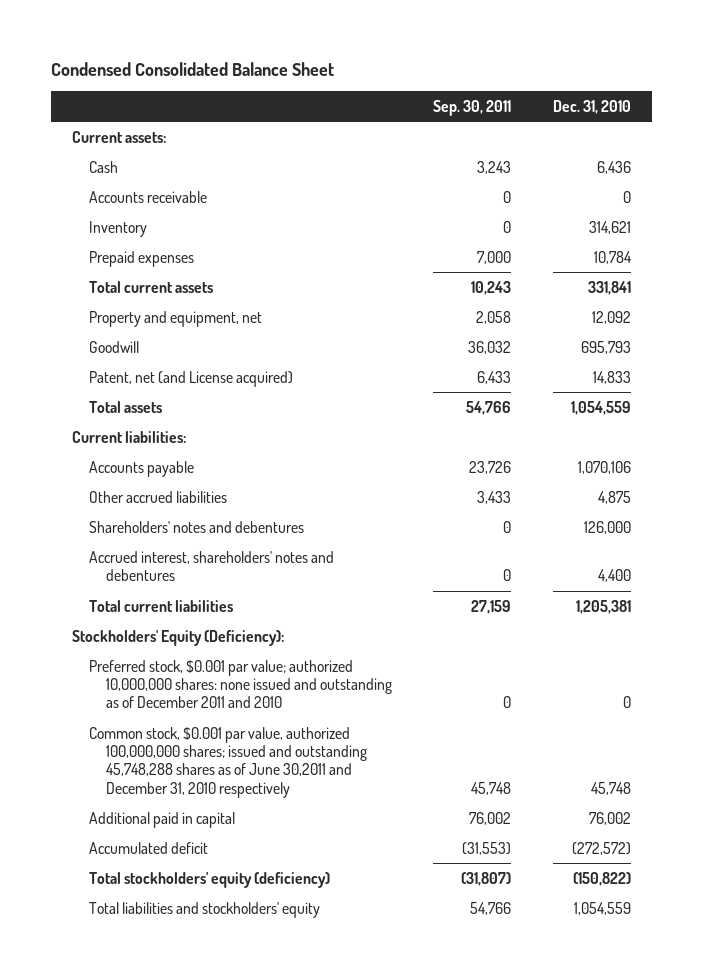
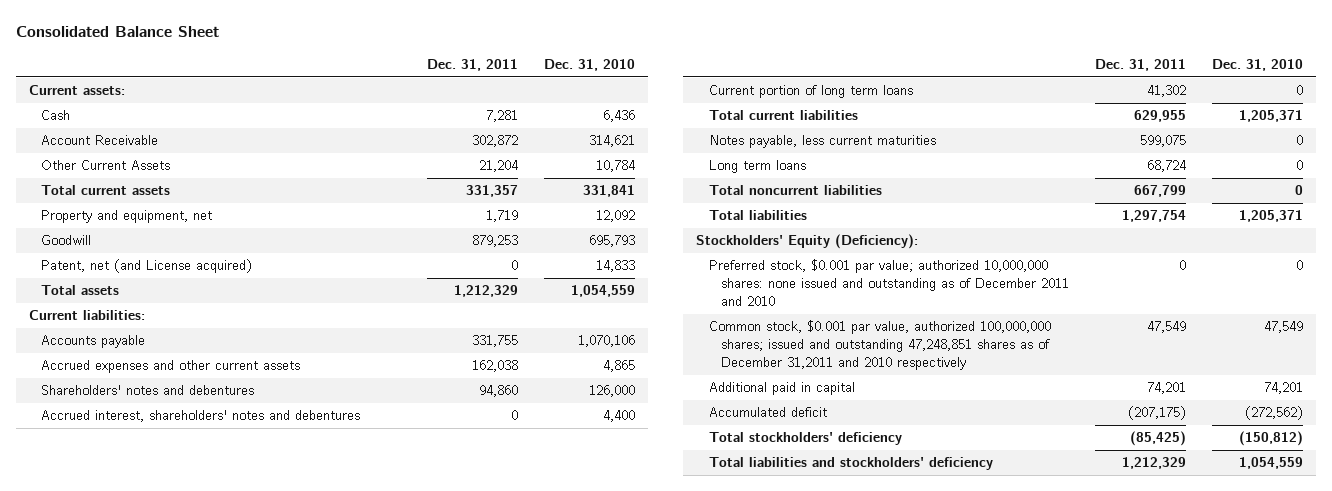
[51,61,335,76] Condensed Consolidated Balance Sheet -> [15,26,219,38] Consolidated Balance Sheet
[433,99,512,116] Sep. 30, 2011 -> none
none -> [427,58,519,71] Dec. 31, 2011
[88,220,147,237] Inventory -> none
[88,190,207,203] Accounts receivable -> [40,135,158,146] Account Receivable
[623,190,632,203] 0 -> [589,135,636,148] 314,621
[88,250,194,267] Prepaid expenses -> [40,160,170,171] Other Current Assets
[88,490,227,503] Other accrued liabilities -> [40,360,300,374] Accrued expenses and other current assets
[598,490,632,504] 4,875 -> [603,360,636,373] 4,865
none -> [708,85,913,99] Current portion of long term loans
[576,599,632,614] 1,205,381 -> [1238,110,1303,123] 1,205,371
none -> [708,135,936,149] Notes payable, less current maturities
none -> [708,160,806,174] Long term loans
none -> [708,185,882,196] Total noncurrent liabilities
none -> [708,210,807,221] Total liabilities
[88,726,367,798] Common stock, $0.001 par value, authorized 100,000,000 shares; issued and outstanding 45,748,288 shares as of June 30,2011 and December 31, 2010 respectively -> [708,320,1051,371] Common stock, $0.001 par value, authorized 100,000,000 shares; issued and outstanding 47,248,851 shares as of December 31,2011 and 2010 respectively
[591,781,632,795] 45,748 -> [1263,321,1303,334] 47,549
[589,811,632,825] 76,002 -> [1263,382,1303,395] 74,201
[572,841,632,855] (272,572) -> [1244,406,1303,421] (272,562)
[88,871,330,888] Total stockholders' equity (deficiency) -> [708,432,902,446] Total stockholders' deficiency
[573,871,632,886] (150,822) -> [1238,431,1303,447] (150,812)
[88,901,320,918] Total liabilities and stockholders' equity -> [708,457,993,471] Total liabilities and stockholders' deficiency

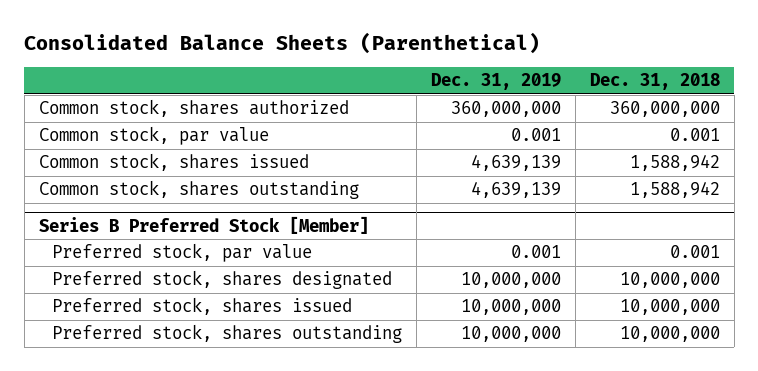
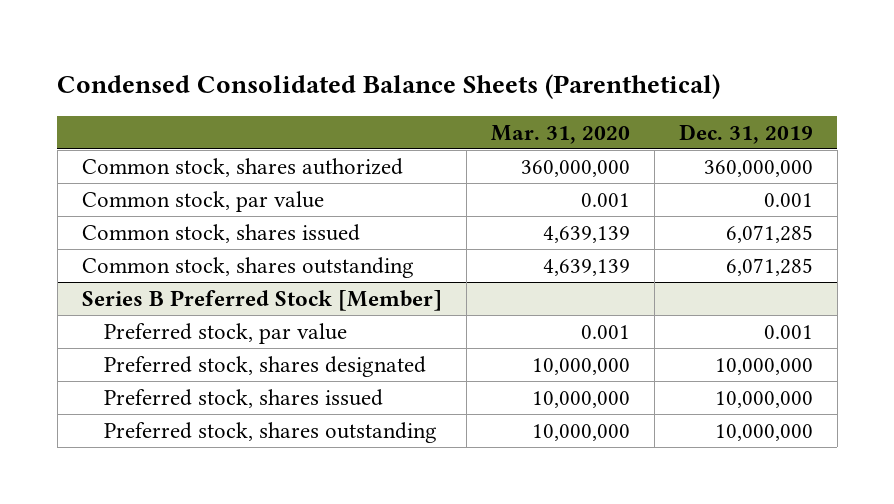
[24,32,541,55] Consolidated Balance Sheets (Parenthetical) -> [57,73,721,99] Condensed Consolidated Balance Sheets (Parenthetical)
[589,73,720,91] Dec. 31, 2018 -> none
none -> [490,124,630,144] Mar. 31, 2020
[470,154,561,172] 4,639,139 -> [725,224,813,243] 6,071,285
[470,181,561,199] 4,639,139 -> [725,257,813,276] 6,071,285

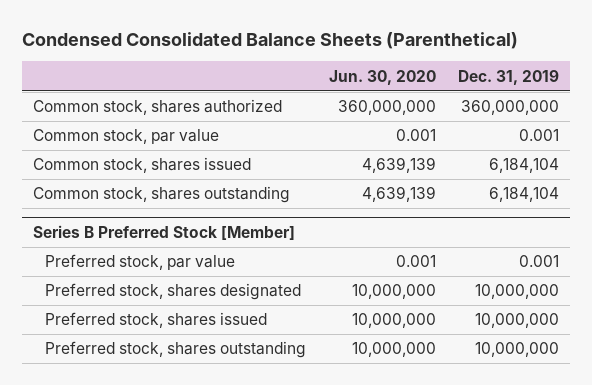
[490,124,630,144] Mar. 31, 2020 -> none
none -> [328,69,436,85] Jun. 30, 2020
[725,224,813,243] 6,071,285 -> [488,158,559,174] 6,184,104
[725,257,813,276] 6,071,285 -> [488,187,559,203] 6,184,104

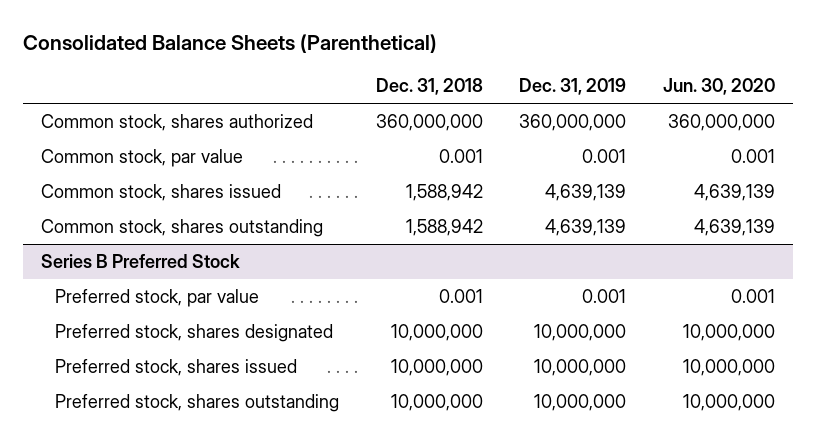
[21,31,518,49] Condensed Consolidated Balance Sheets (Parenthetical) -> [22,34,437,54] Consolidated Balance Sheets (Parenthetical)
none -> [375,78,483,96] Dec. 31, 2018
[488,158,559,174] 6,184,104 -> [545,184,627,202] 4,639,139
[488,187,559,203] 6,184,104 -> [545,219,627,237] 4,639,139
[32,224,295,240] Series B Preferred Stock [Member] -> [40,254,240,269] Series B Preferred Stock

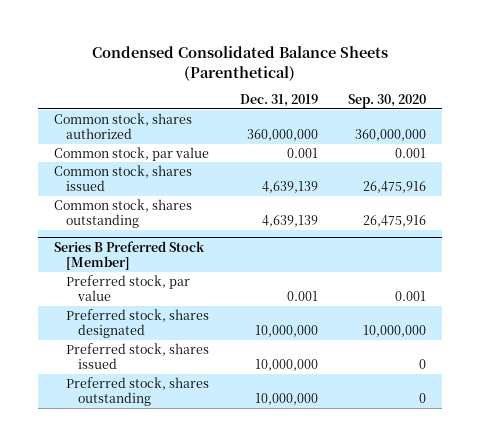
[22,34,437,54] Consolidated Balance Sheets (Parenthetical) -> [92,46,389,81] Condensed Consolidated Balance Sheets (Parenthetical)
[375,78,483,96] Dec. 31, 2018 -> none
[662,78,775,96] Jun. 30, 2020 -> none
none -> [348,94,427,109] Sep. 30, 2020
[40,254,240,269] Series B Preferred Stock -> [53,240,205,270] Series B Preferred Stock [Member]

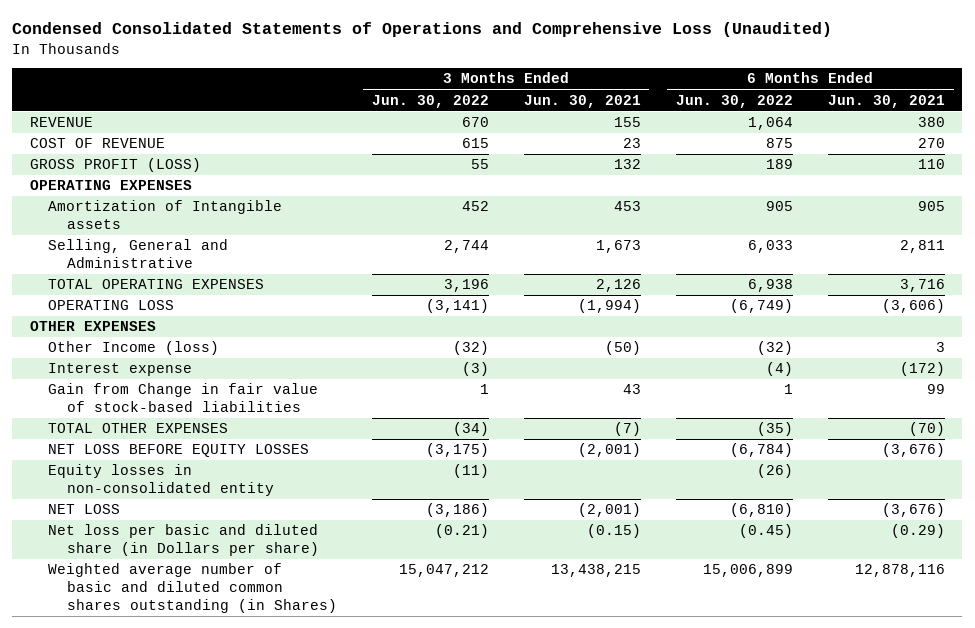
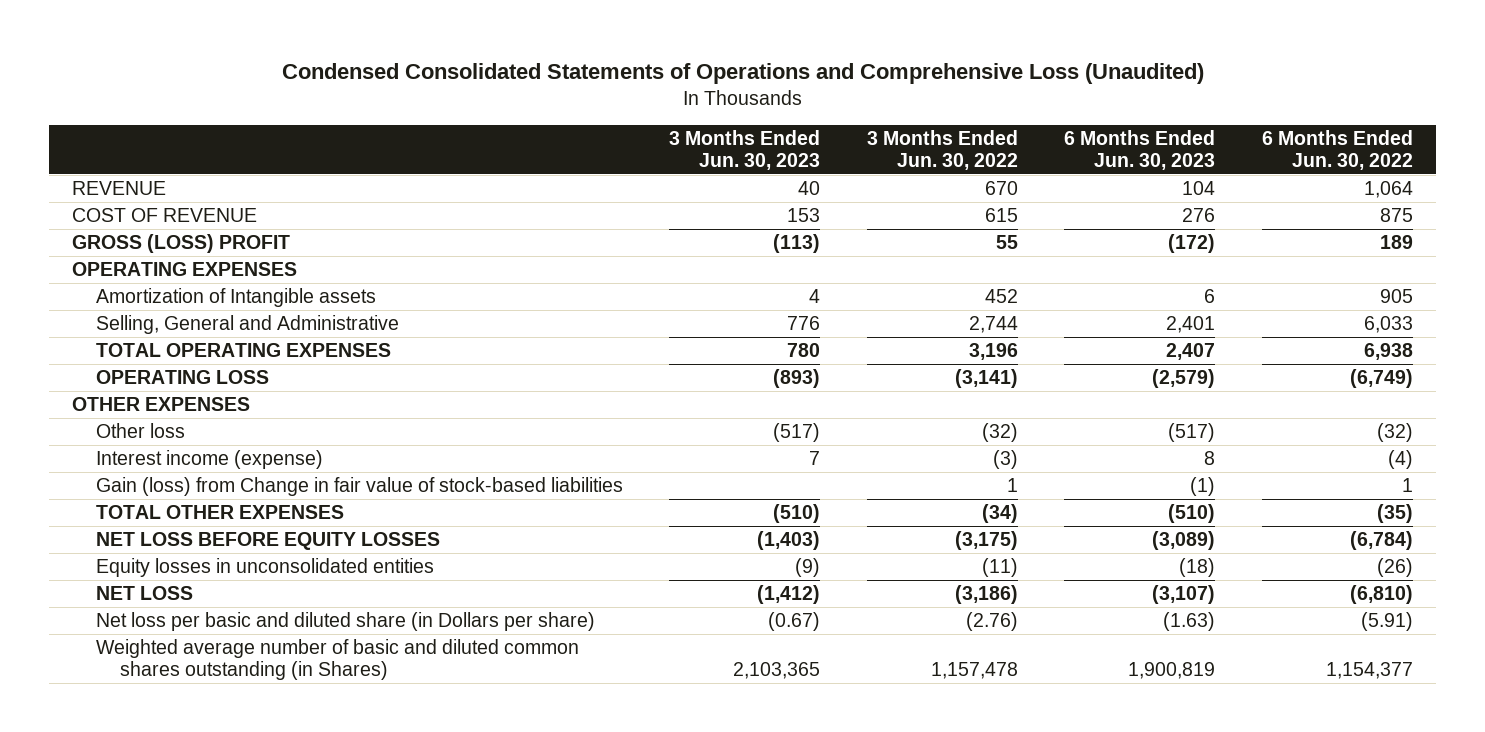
[523,94,641,108] Jun. 30, 2021 -> none
[827,94,945,108] Jun. 30, 2021 -> none
none -> [669,129,821,170] 3 Months Ended Jun. 30, 2023
none -> [1064,129,1216,170] 6 Months Ended Jun. 30, 2023
[29,158,201,173] GROSS PROFIT (LOSS) -> [72,234,291,254] GROSS (LOSS) PROFIT
[48,341,220,356] Other Income (loss) -> [96,423,186,439] Other loss
[48,363,193,377] Interest expense -> [96,450,324,470] Interest income (expense)
[48,383,319,413] Gain from Change in fair value of stock-based liabilities -> [96,477,624,497] Gain (loss) from Change in fair value of stock-based liabilities
[48,464,274,497] Equity losses in non-consolidated entity -> [96,558,435,578] Equity losses in unconsolidated entities
[434,524,489,539] (0.21) -> [965,612,1018,632] (2.76)
[738,524,793,539] (0.45) -> [1360,612,1413,632] (5.91)
[398,564,489,578] 15,047,212 -> [930,662,1018,680] 1,157,478
[702,564,793,578] 15,006,899 -> [1325,662,1413,680] 1,154,377

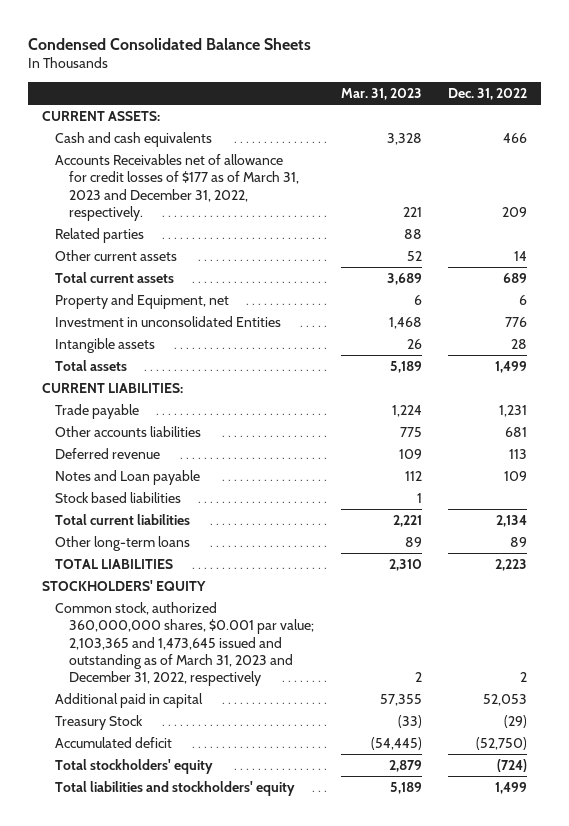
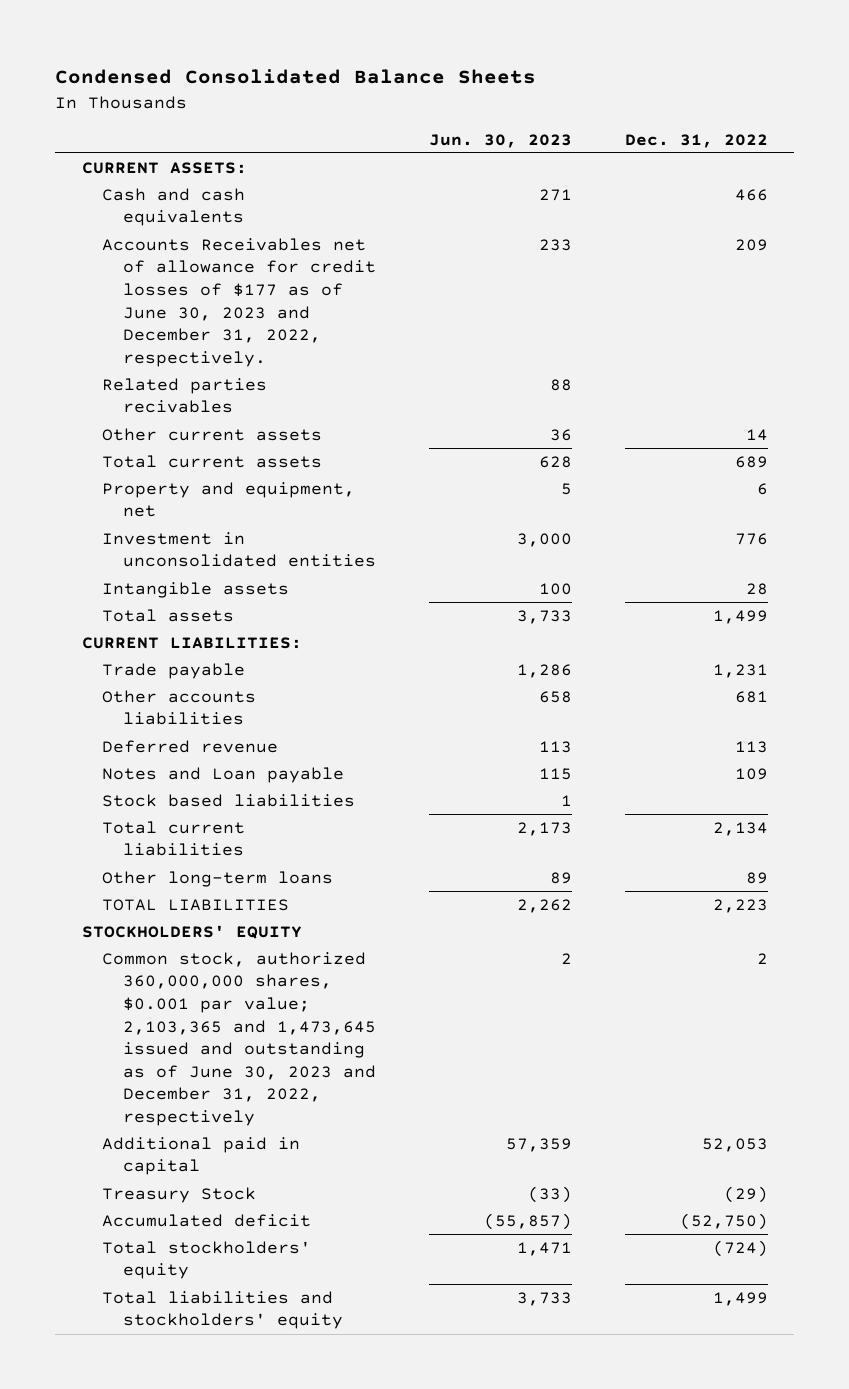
[340,88,422,101] Mar. 31, 2023 -> none
none -> [428,133,572,148] Jun. 30, 2023
[55,154,299,221] Accounts Receivables net of allowance for credit losses of $177 as of March 31, 2023 and December 31, 2022, respectively. -> [102,237,376,367] Accounts Receivables net of allowance for credit losses of $177 as of June 30, 2023 and December 31, 2022, respectively.
[55,228,145,244] Related parties -> [102,377,268,414] Related parties recivables
[55,294,230,310] Property and Equipment, net -> [102,481,356,518] Property and equipment, net
[55,316,282,328] Investment in unconsolidated Entities -> [102,531,376,568] Investment in unconsolidated entities
[55,602,314,687] Common stock, authorized 360,000,000 shares, $0.001 par value; 2,103,365 and 1,473,645 issued and outstanding as of March 31, 2023 and December 31, 2022, respectively -> [102,951,376,1126] Common stock, authorized 360,000,000 shares, $0.001 par value; 2,103,365 and 1,473,645 issued and outstanding as of June 30, 2023 and December 31, 2022, respectively

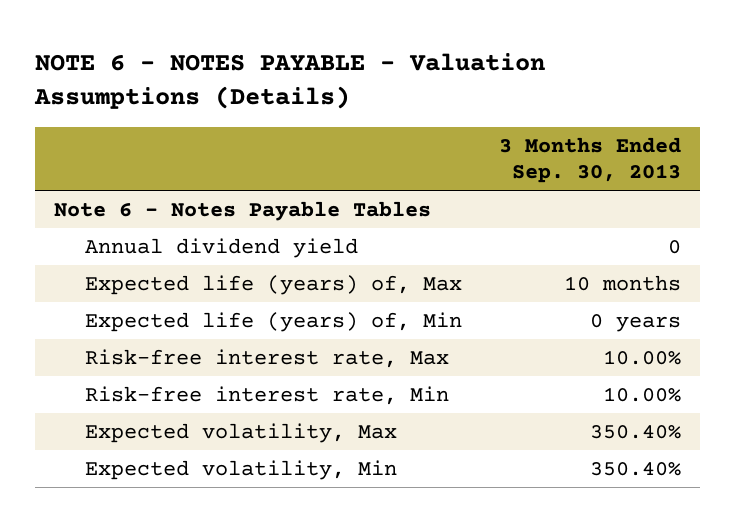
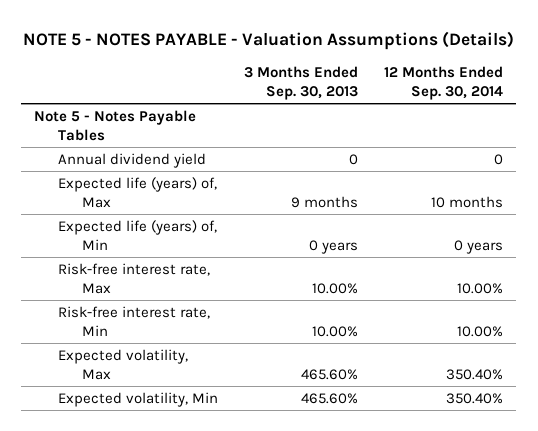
[34,52,546,110] NOTE 6 - NOTES PAYABLE - Valuation Assumptions (Details) -> [22,31,514,51] NOTE 5 - NOTES PAYABLE - Valuation Assumptions (Details)
none -> [384,65,504,101] 12 Months Ended Sep. 30, 2014
[54,201,432,222] Note 6 - Notes Payable Tables -> [34,109,197,141] Note 5 - Notes Payable Tables
[564,275,682,292] 10 months -> [291,195,359,208] 9 months
[590,425,682,440] 350.40% -> [301,368,359,380] 465.60%
[590,462,682,477] 350.40% -> [301,392,359,404] 465.60%

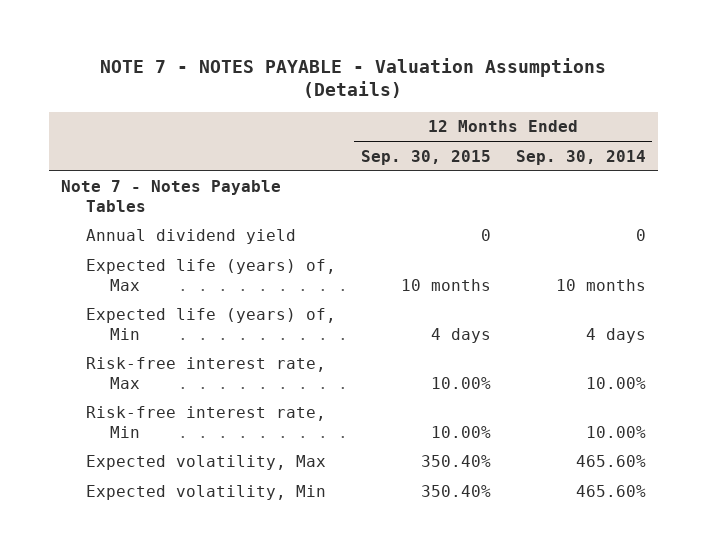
[22,31,514,51] NOTE 5 - NOTES PAYABLE - Valuation Assumptions (Details) -> [100,57,607,99] NOTE 7 - NOTES PAYABLE - Valuation Assumptions (Details)
[244,65,359,101] 3 Months Ended Sep. 30, 2013 -> none
none -> [360,149,491,165] Sep. 30, 2015
[34,109,197,141] Note 5 - Notes Payable Tables -> [61,180,282,212] Note 7 - Notes Payable Tables
[454,239,504,254] 0 years -> [585,327,646,343] 4 days
[446,368,504,380] 350.40% -> [575,455,646,468] 465.60%
[446,392,504,404] 350.40% -> [575,485,646,498] 465.60%

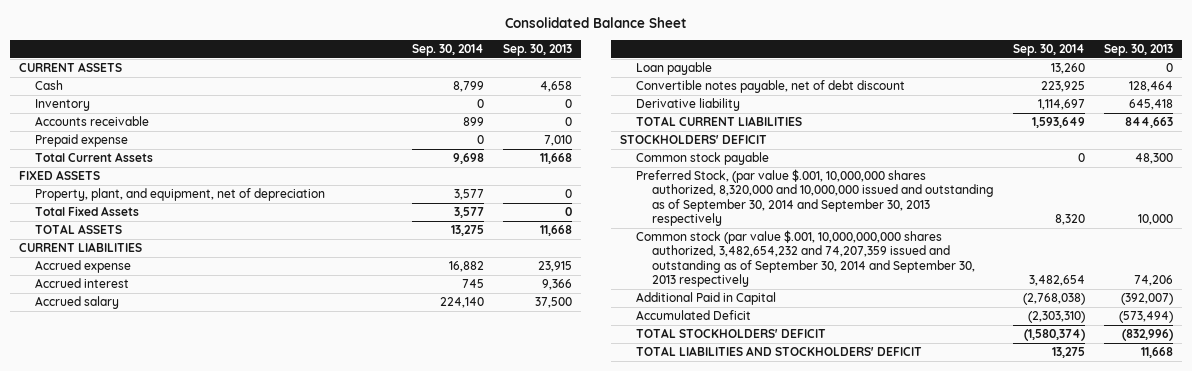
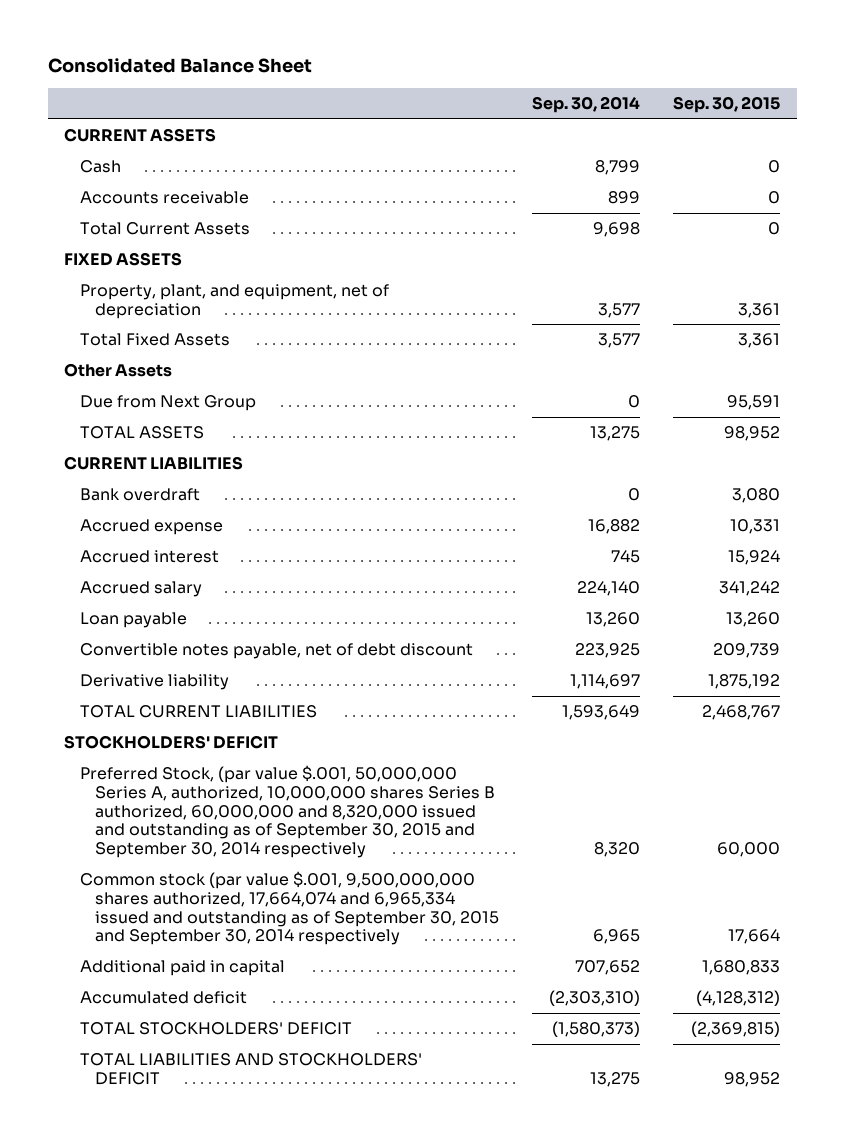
[502,44,572,57] Sep. 30, 2013 -> none
none -> [673,96,781,114] Sep. 30, 2015
[35,99,91,112] Inventory -> none
[35,134,129,148] Prepaid expense -> none
none -> [64,363,173,378] Other Assets
none -> [79,395,256,412] Due from Next Group
none -> [79,488,200,502] Bank overdraft
[636,152,770,166] Common stock payable -> none
[636,169,995,227] Preferred Stock, (par value $.001, 10,000,000 shares authorized, 8,320,000 and 10,000,000 issued and outstanding as of September 30, 2014 and September 30, 2013 respectively -> [79,765,496,859] Preferred Stock, (par value $.001, 50,000,000 Series A, authorized, 10,000,000 shares Series B authorized, 60,000,000 and 8,320,000 issued and outstanding as of September 30, 2015 and September 30, 2014 respectively
[636,230,976,288] Common stock (par value $.001, 10,000,000,000 shares authorized, 3,482,654,232 and 74,207,359 issued and outstanding as of September 30, 2014 and September 30, 2013 respectively -> [79,871,500,946] Common stock (par value $.001, 9,500,000,000 shares authorized, 17,664,074 and 6,965,334 issued and outstanding as of September 30, 2015 and September 30, 2014 respectively
[1028,275,1085,287] 3,482,654 -> [593,929,641,945] 6,965
[636,292,777,306] Additional Paid in Capital -> [79,960,285,977] Additional paid in capital
[1022,293,1085,306] (2,768,038) -> [575,960,641,976] 707,652
[636,310,752,321] Accumulated Deficit -> [79,991,247,1005] Accumulated deficit
[1023,329,1085,342] (1,580,374) -> [552,1021,641,1038] (1,580,373)

